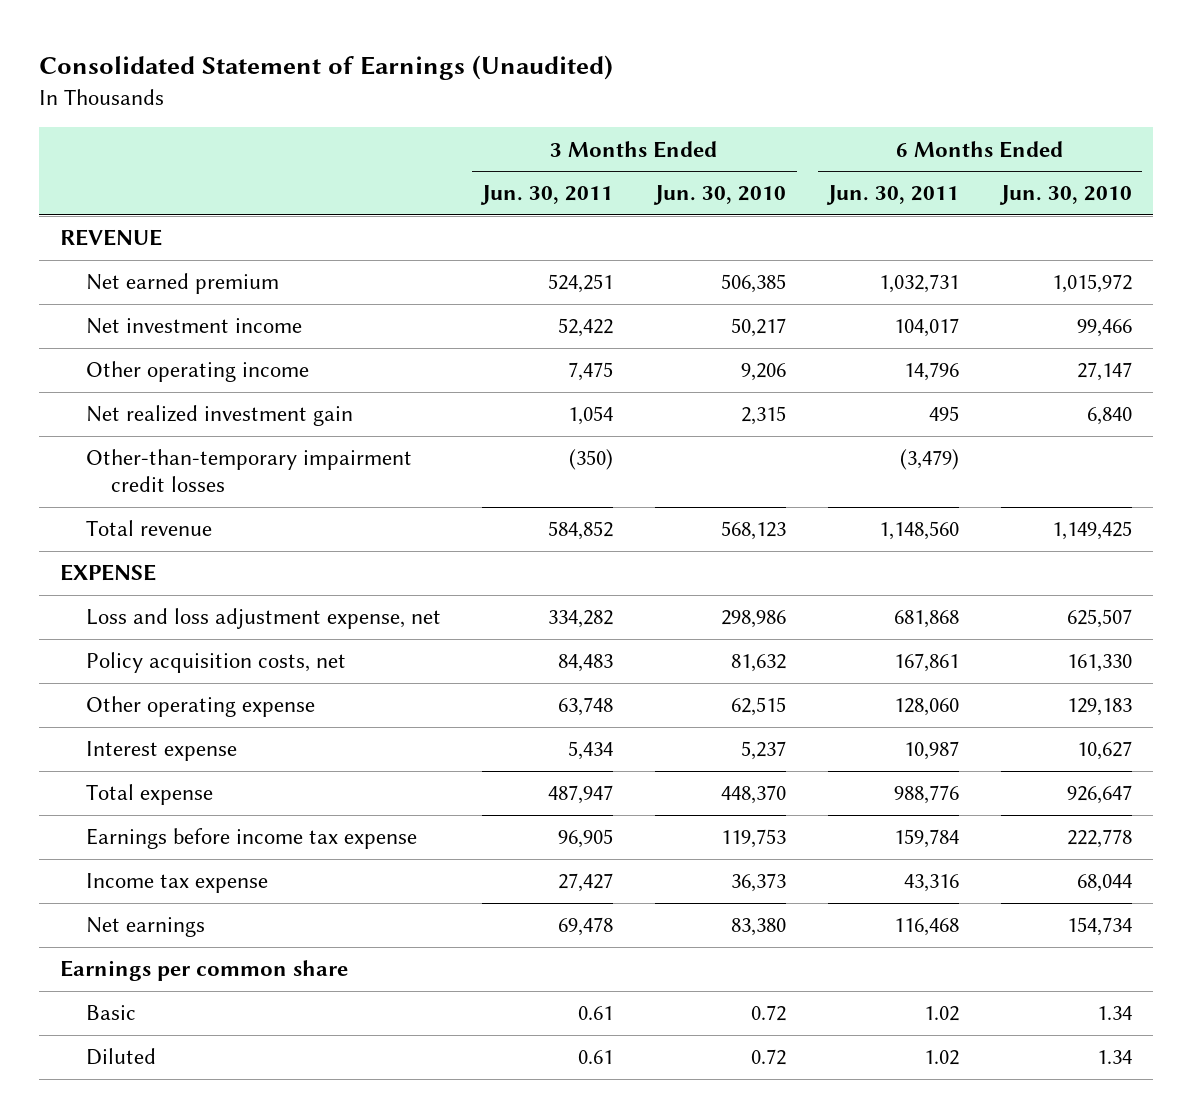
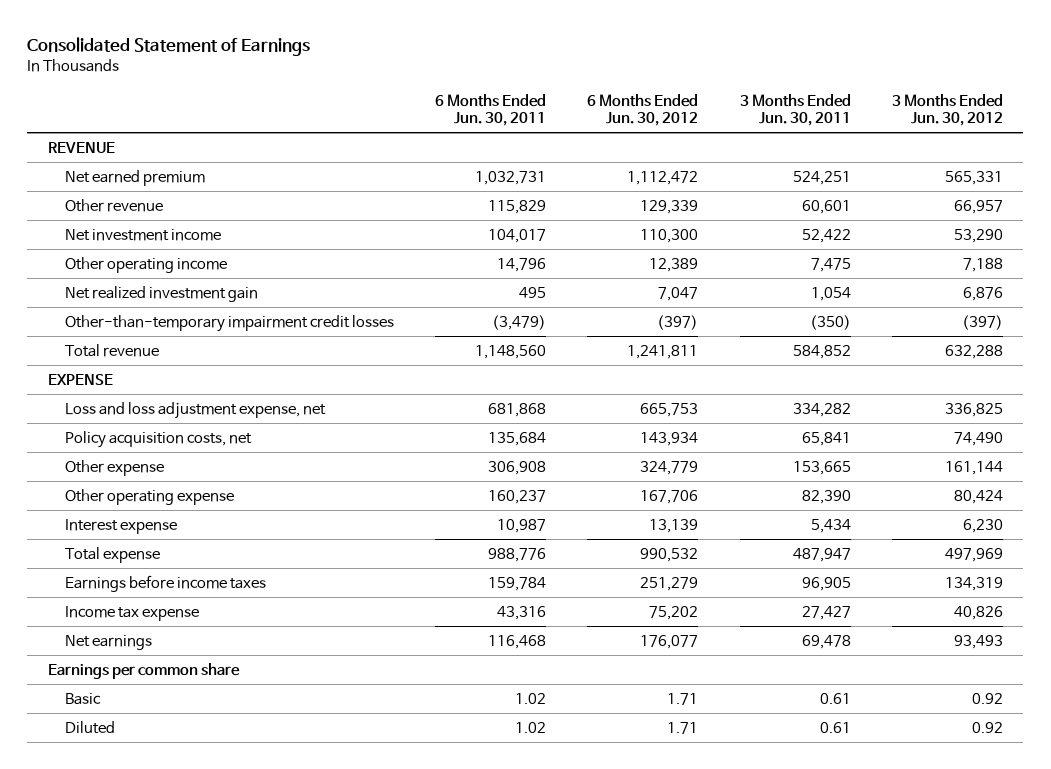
[39,55,614,81] Consolidated Statement of Earnings (Unaudited) -> [27,36,311,56] Consolidated Statement of Earnings
[653,185,787,206] Jun. 30, 2010 -> none
[998,185,1132,206] Jun. 30, 2010 -> none
none -> [587,93,699,127] 6 Months Ended Jun. 30, 2012
none -> [891,93,1003,127] 3 Months Ended Jun. 30, 2012
none -> [65,198,164,212] Other revenue
[558,654,614,673] 84,483 -> [801,431,851,446] 65,841
[894,653,960,673] 167,861 -> [488,431,547,446] 135,684
none -> [65,459,165,476] Other expense
[558,697,614,717] 63,748 -> [801,489,851,504] 82,390
[894,698,960,717] 128,060 -> [488,489,547,504] 160,237
[85,828,417,850] Earnings before income tax expense -> [65,574,267,592] Earnings before income taxes

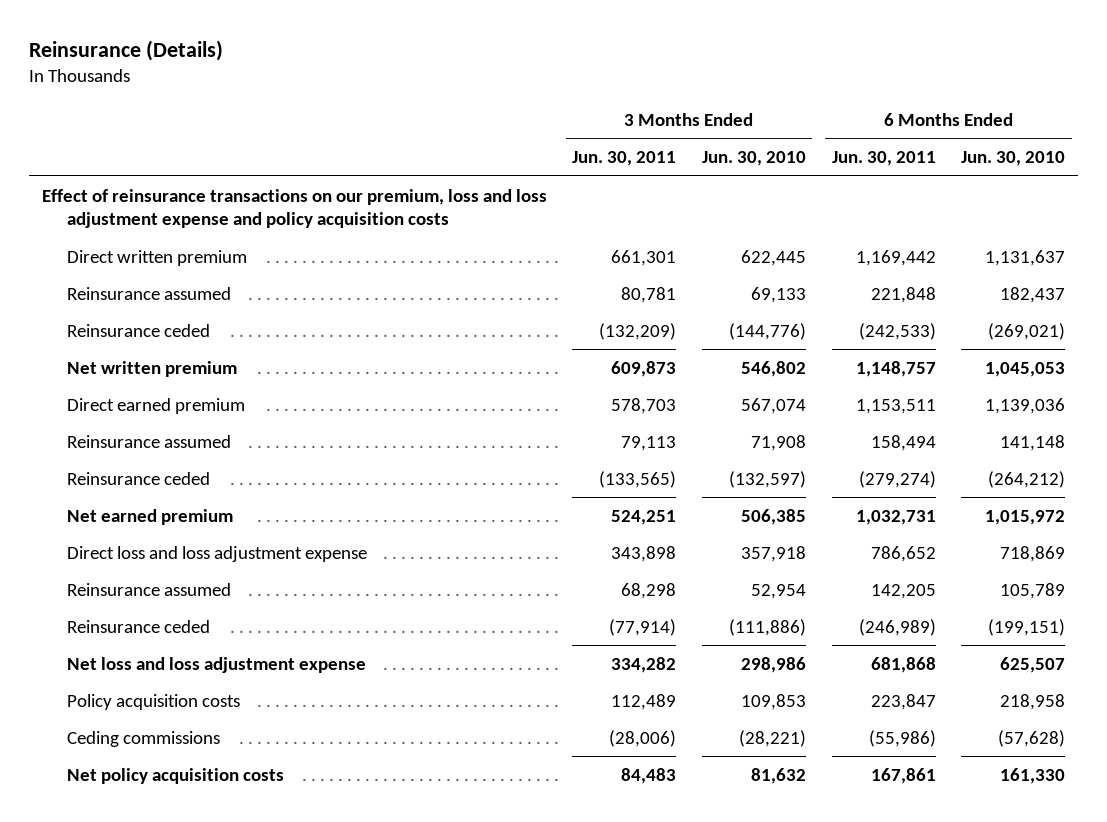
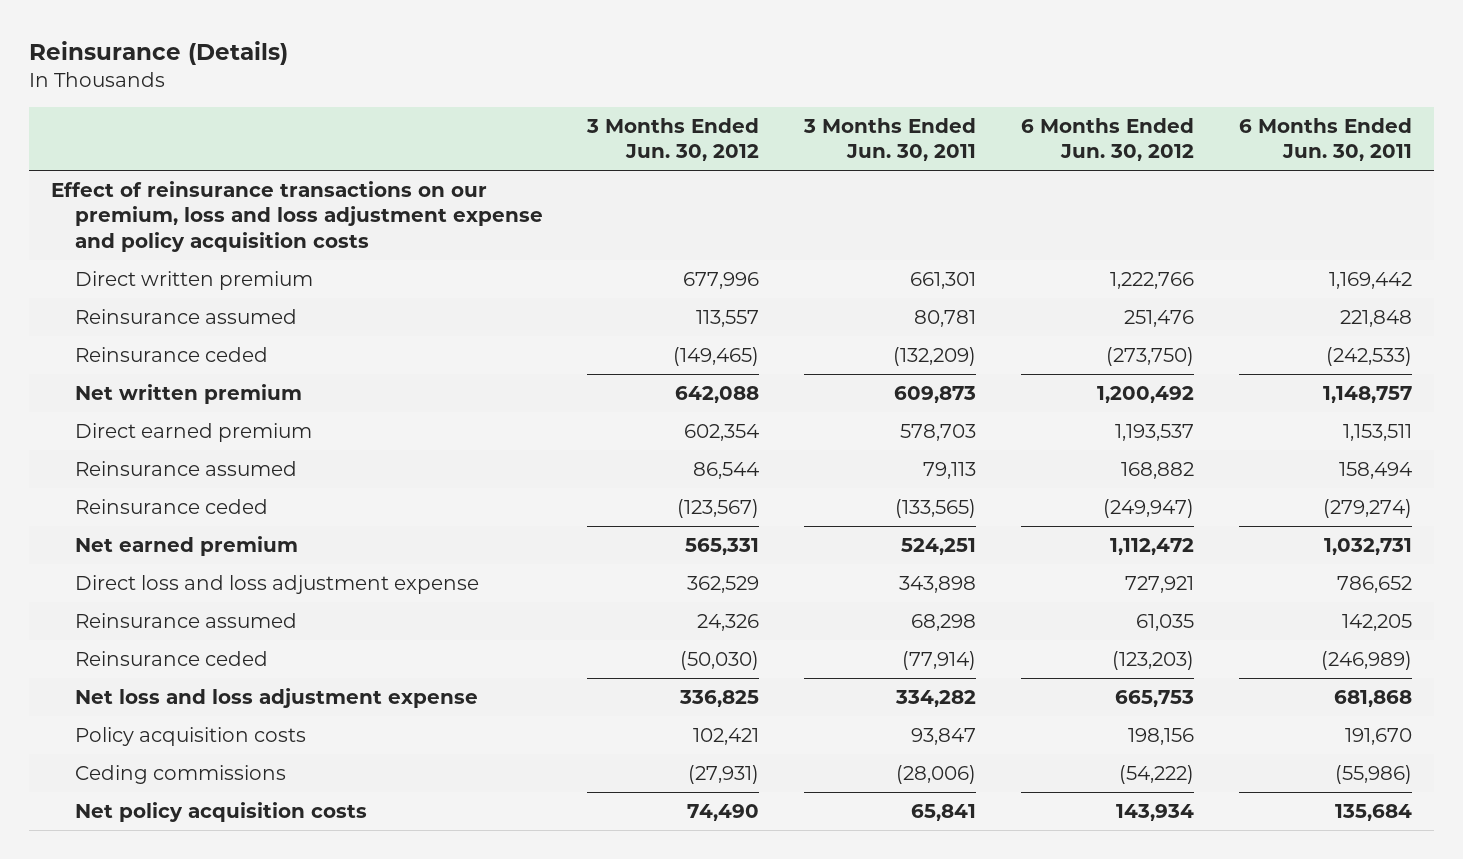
[702,150,807,166] Jun. 30, 2010 -> none
[961,150,1066,166] Jun. 30, 2010 -> none
none -> [586,117,760,162] 3 Months Ended Jun. 30, 2012
none -> [1020,117,1194,162] 6 Months Ended Jun. 30, 2012
[611,693,677,710] 112,489 -> [911,728,977,746] 93,847
[870,693,936,710] 223,847 -> [1344,728,1412,746] 191,670
[621,767,677,784] 84,483 -> [911,804,977,822] 65,841
[870,767,936,784] 167,861 -> [1334,804,1412,822] 135,684

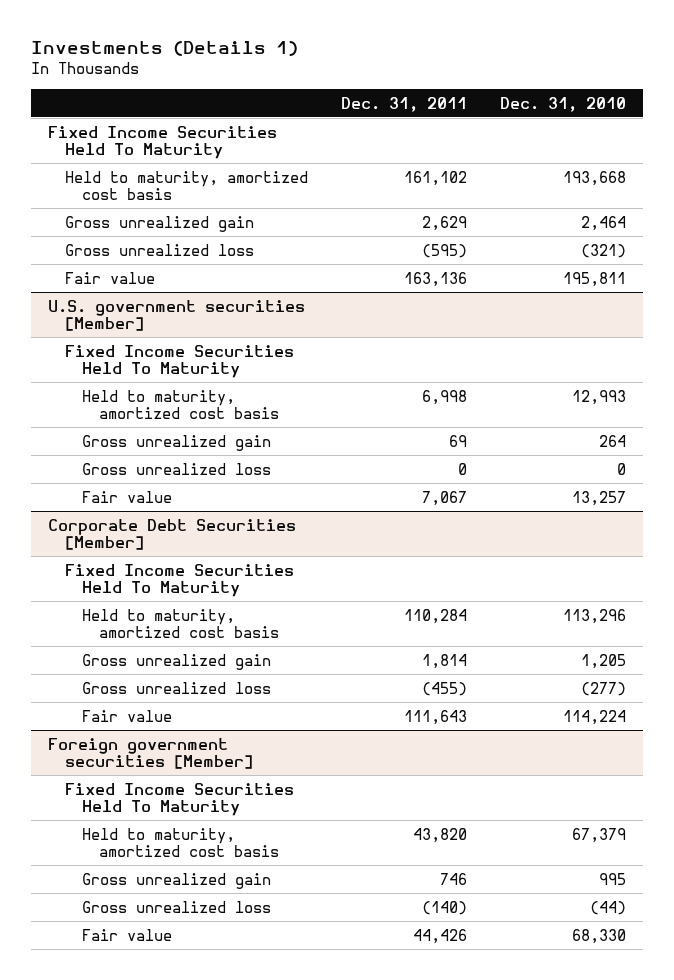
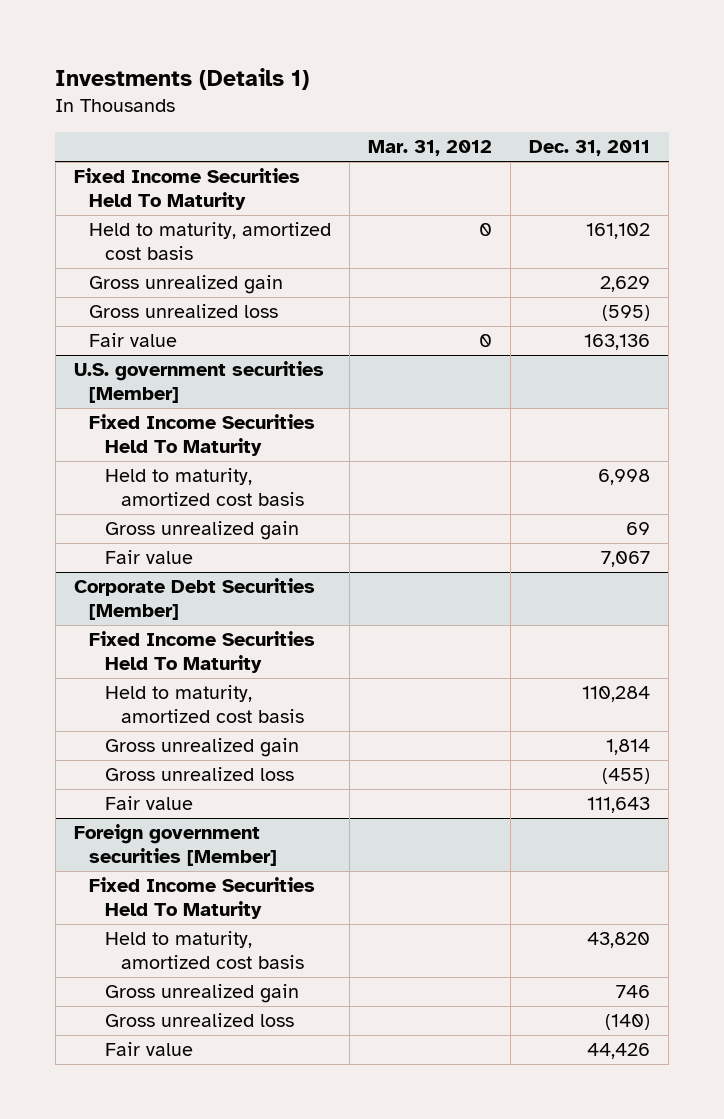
[500,96,627,112] Dec. 31, 2010 -> none
none -> [368,140,493,157] Mar. 31, 2012
[81,462,271,475] Gross unrealized loss -> none

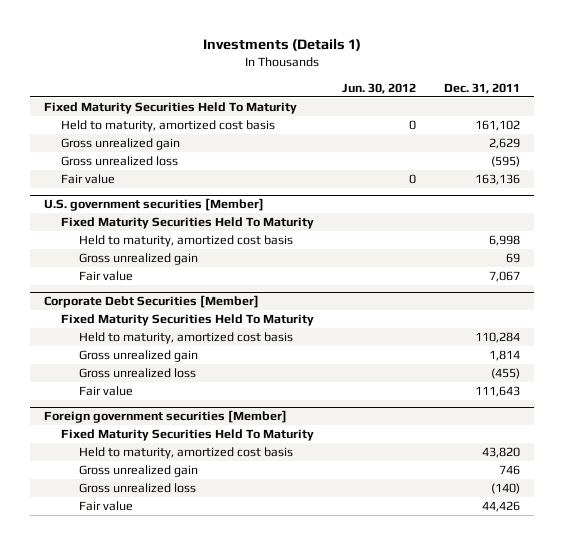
[368,140,493,157] Mar. 31, 2012 -> none
none -> [342,82,417,94] Jun. 30, 2012
[73,168,300,211] Fixed Income Securities Held To Maturity -> [43,102,297,115] Fixed Maturity Securities Held To Maturity
[89,414,316,457] Fixed Income Securities Held To Maturity -> [61,217,315,230] Fixed Maturity Securities Held To Maturity
[89,631,316,674] Fixed Income Securities Held To Maturity -> [61,314,315,327] Fixed Maturity Securities Held To Maturity
[89,877,316,920] Fixed Income Securities Held To Maturity -> [61,429,315,442] Fixed Maturity Securities Held To Maturity

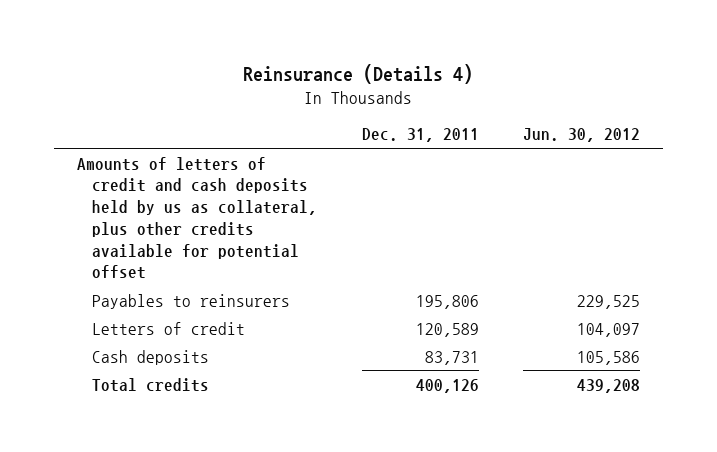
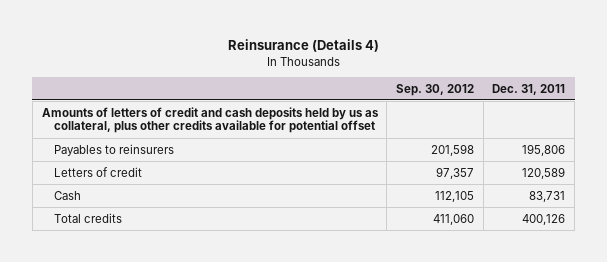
[523,128,641,143] Jun. 30, 2012 -> none
none -> [396,83,475,96] Sep. 30, 2012
[92,349,210,365] Cash deposits -> [54,190,82,200] Cash

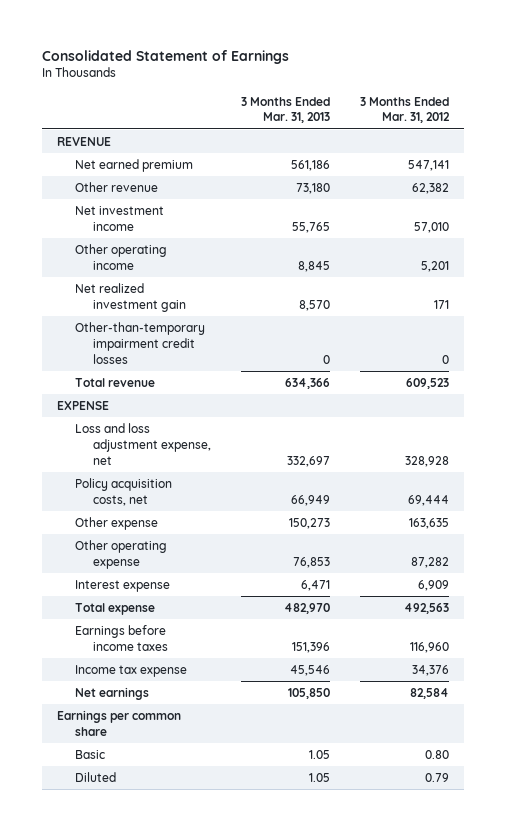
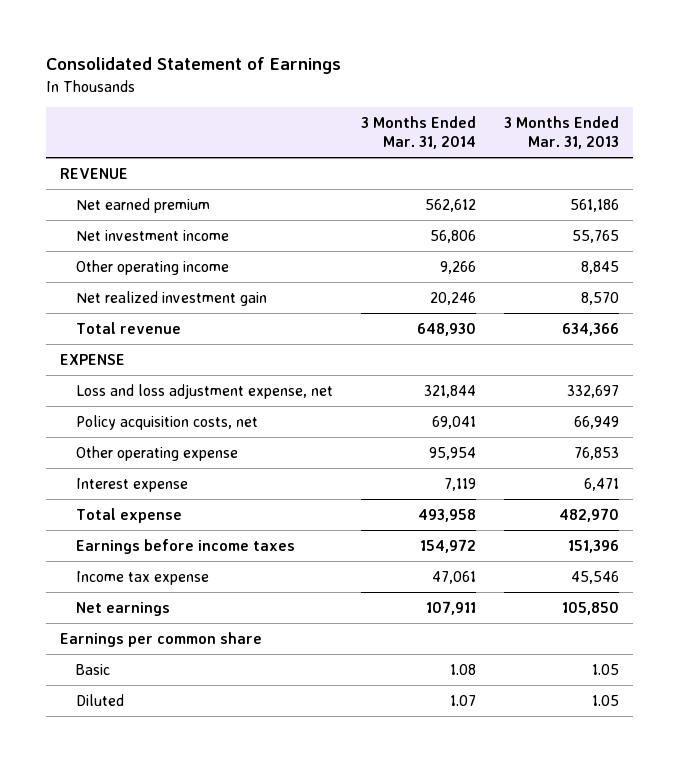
[359,96,450,124] 3 Months Ended Mar. 31, 2012 -> none
none -> [361,115,477,150] 3 Months Ended Mar. 31, 2014
[74,182,158,193] Other revenue -> none
[74,322,205,364] Other-than-temporary impairment credit losses -> none
[74,517,158,531] Other expense -> none

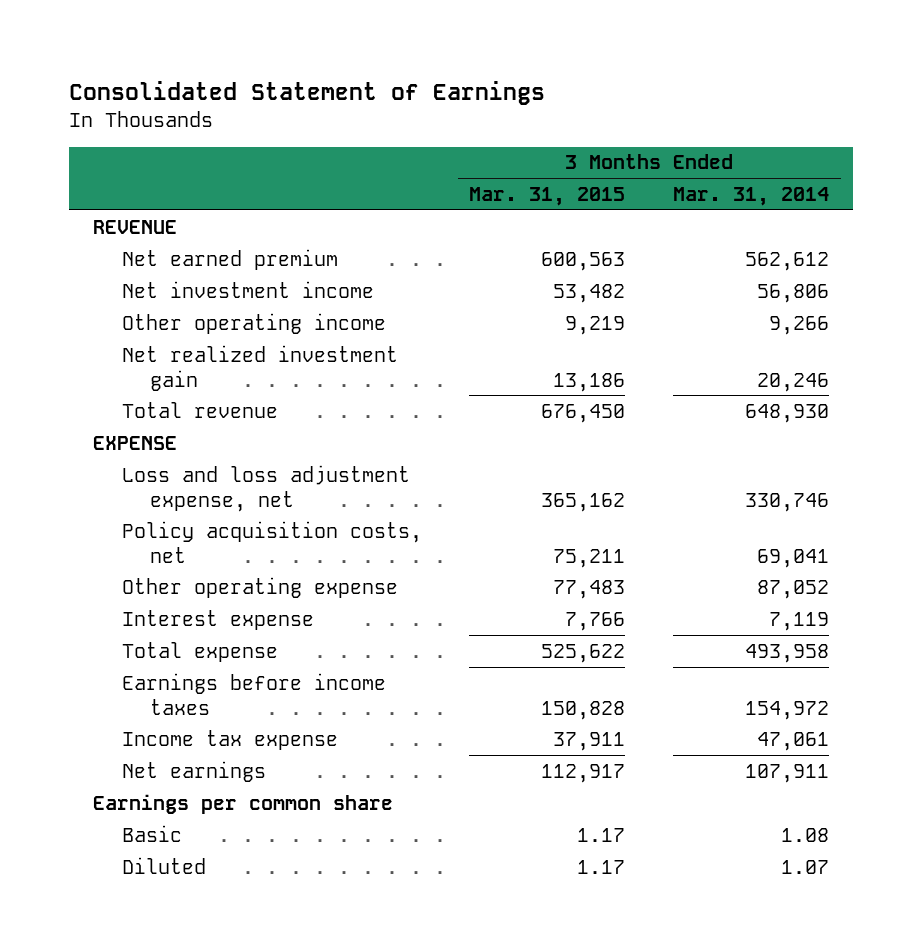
[503,115,619,150] 3 Months Ended Mar. 31, 2013 -> none
none -> [469,187,626,207] Mar. 31, 2015
[424,384,477,398] 321,844 -> [745,492,830,512] 330,746
[429,446,477,460] 95,954 -> [757,579,830,599] 87,052

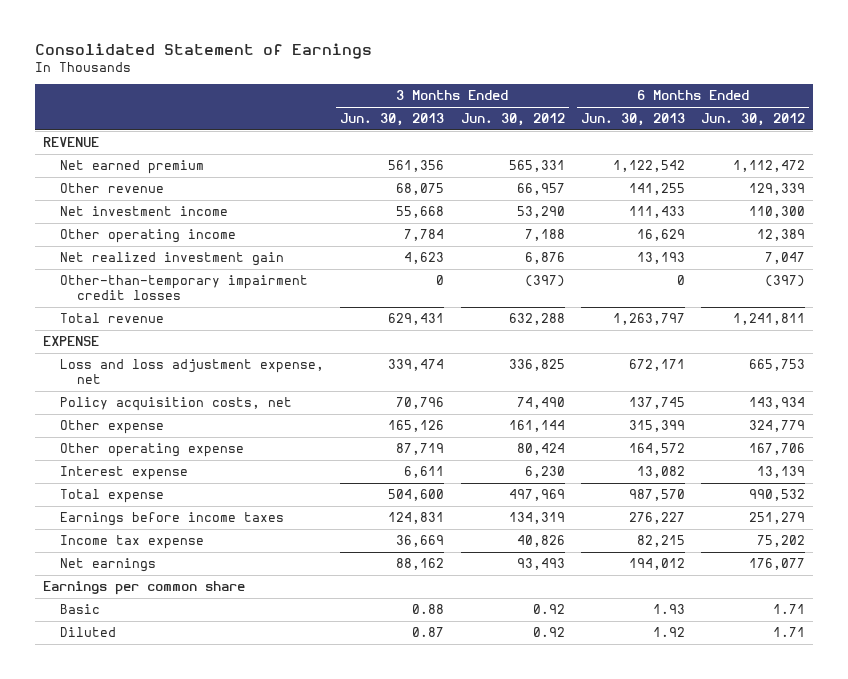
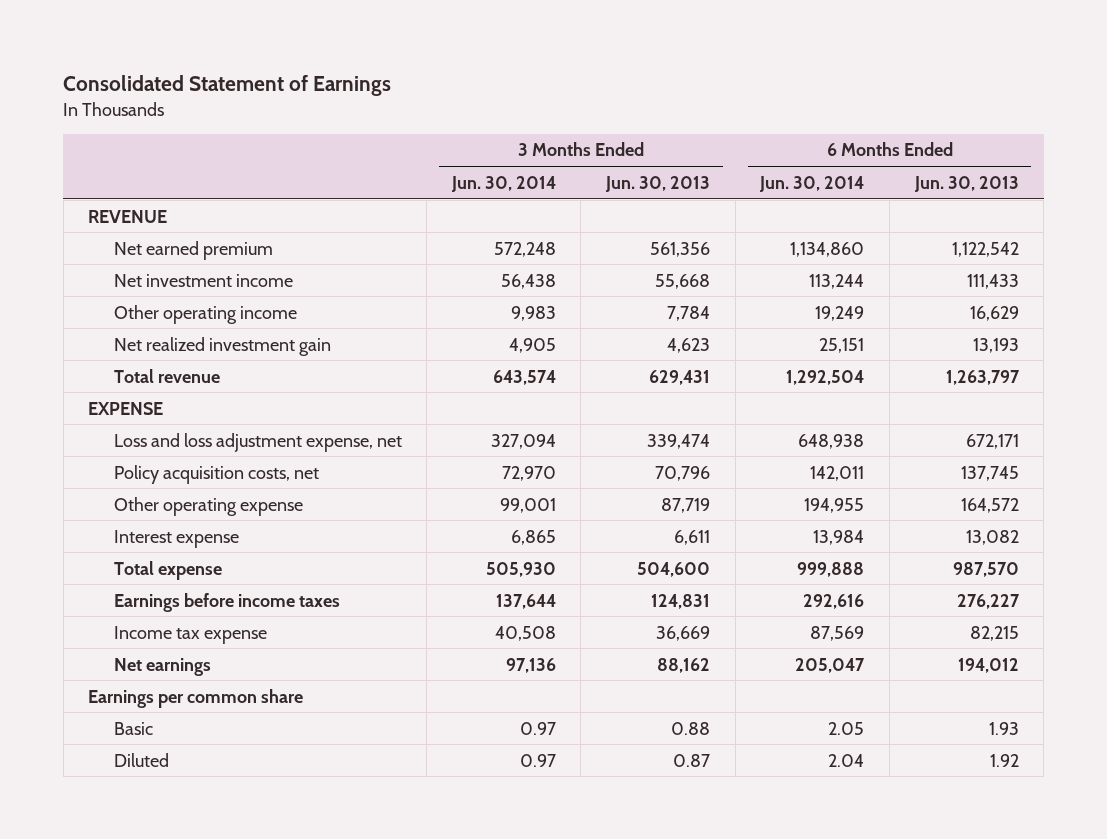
[460,113,565,127] Jun. 30, 2012 -> none
[700,113,805,127] Jun. 30, 2012 -> none
none -> [450,175,556,192] Jun. 30, 2014
none -> [759,175,865,192] Jun. 30, 2014
[60,183,165,194] Other revenue -> none
[60,275,309,301] Other-than-temporary impairment credit losses -> none
[60,420,165,435] Other expense -> none

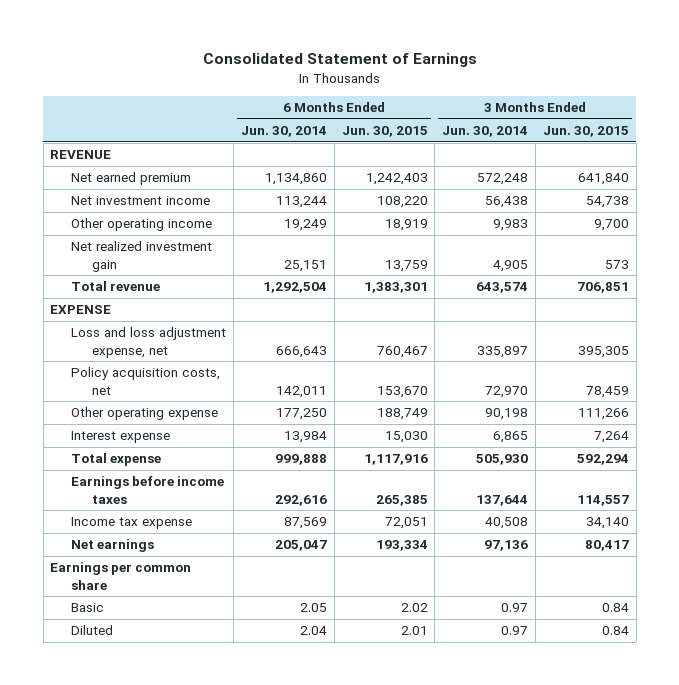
[605,175,711,192] Jun. 30, 2013 -> none
[913,175,1019,192] Jun. 30, 2013 -> none
none -> [341,126,428,138] Jun. 30, 2015
none -> [542,126,629,138] Jun. 30, 2015
[490,433,556,449] 327,094 -> [477,345,529,358] 335,897
[798,433,865,449] 648,938 -> [275,345,327,358] 666,643
[499,497,556,513] 99,001 -> [485,408,529,421] 90,198
[804,497,865,513] 194,955 -> [275,408,327,421] 177,250

